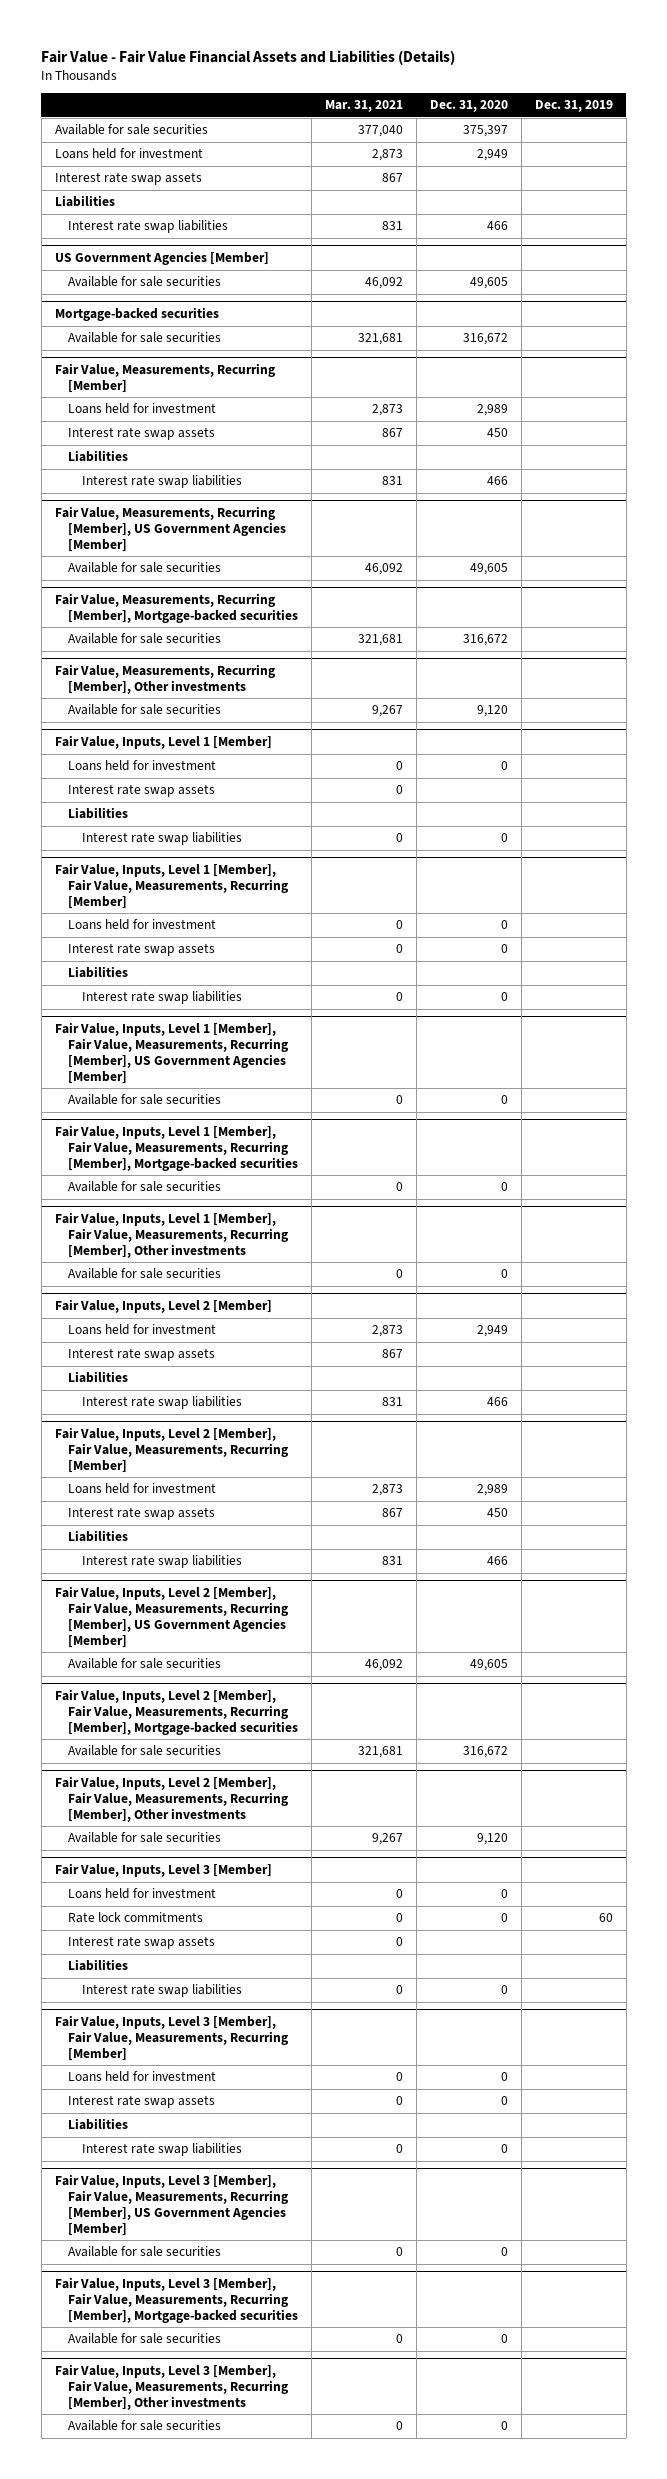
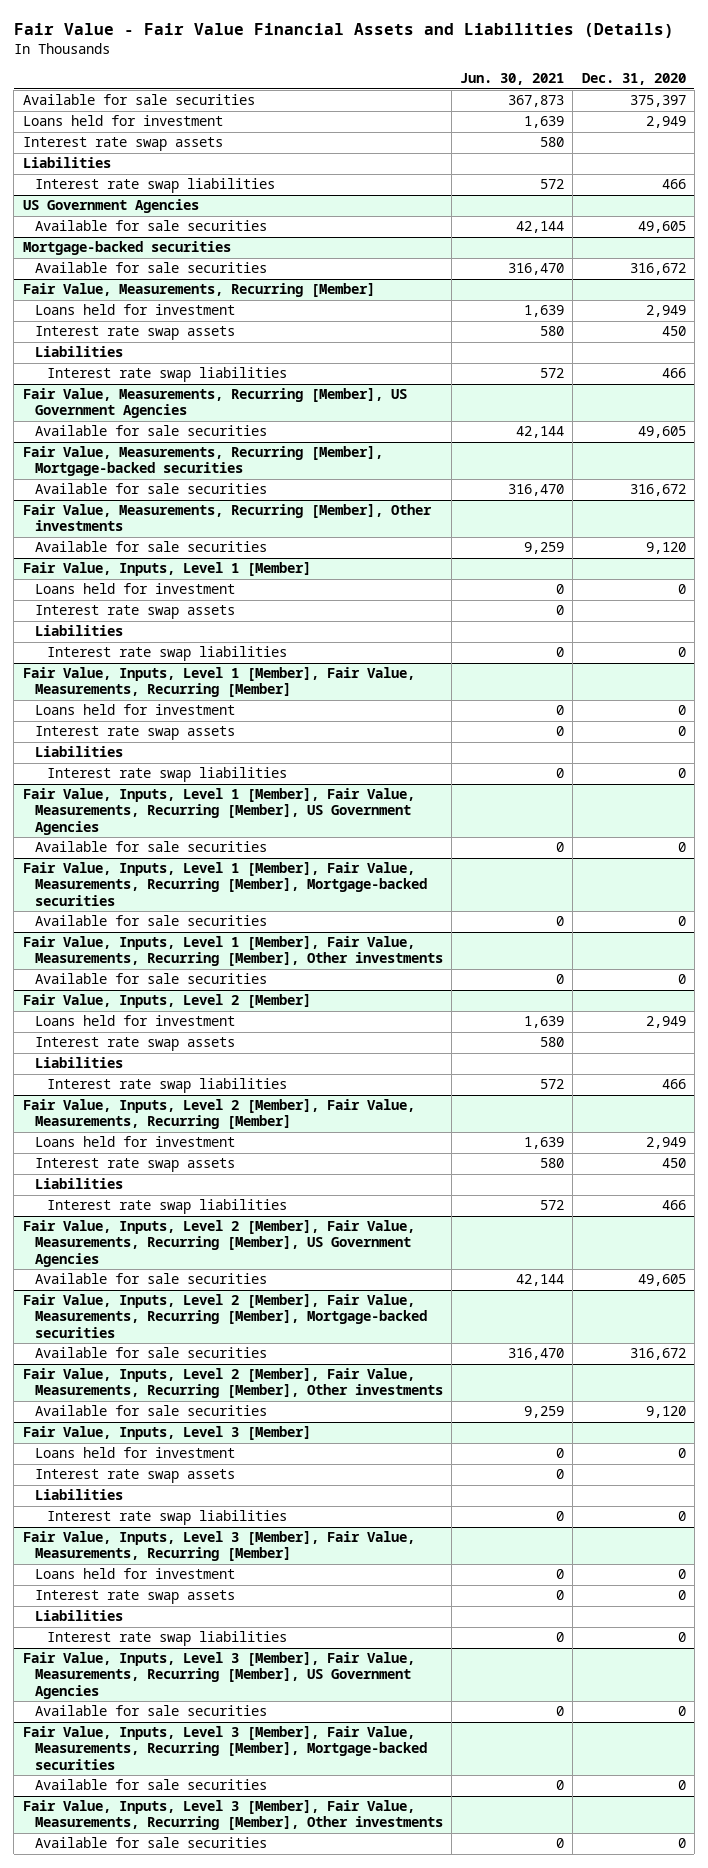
[325,100,404,113] Mar. 31, 2021 -> none
[534,100,613,113] Dec. 31, 2019 -> none
none -> [460,72,565,85] Jun. 30, 2021
[54,251,269,266] US Government Agencies [Member] -> [22,199,199,214] US Government Agencies
[476,404,508,417] 2,989 -> [645,305,686,318] 2,949
[54,506,287,552] Fair Value, Measurements, Recurring [Member], US Government Agencies [Member] -> [22,388,407,419] Fair Value, Measurements, Recurring [Member], US Government Agencies
[54,1022,289,1084] Fair Value, Inputs, Level 1 [Member], Fair Value, Measurements, Recurring [Member], US Government Agencies [Member] -> [22,788,415,835] Fair Value, Inputs, Level 1 [Member], Fair Value, Measurements, Recurring [Member], US Government Agencies
[476,1484,508,1497] 2,989 -> [645,1137,686,1150] 2,949
[54,1586,289,1648] Fair Value, Inputs, Level 2 [Member], Fair Value, Measurements, Recurring [Member], US Government Agencies [Member] -> [22,1220,415,1267] Fair Value, Inputs, Level 2 [Member], Fair Value, Measurements, Recurring [Member], US Government Agencies
[68,1912,204,1924] Rate lock commitments -> none
[54,2174,289,2236] Fair Value, Inputs, Level 3 [Member], Fair Value, Measurements, Recurring [Member], US Government Agencies [Member] -> [22,1652,415,1699] Fair Value, Inputs, Level 3 [Member], Fair Value, Measurements, Recurring [Member], US Government Agencies

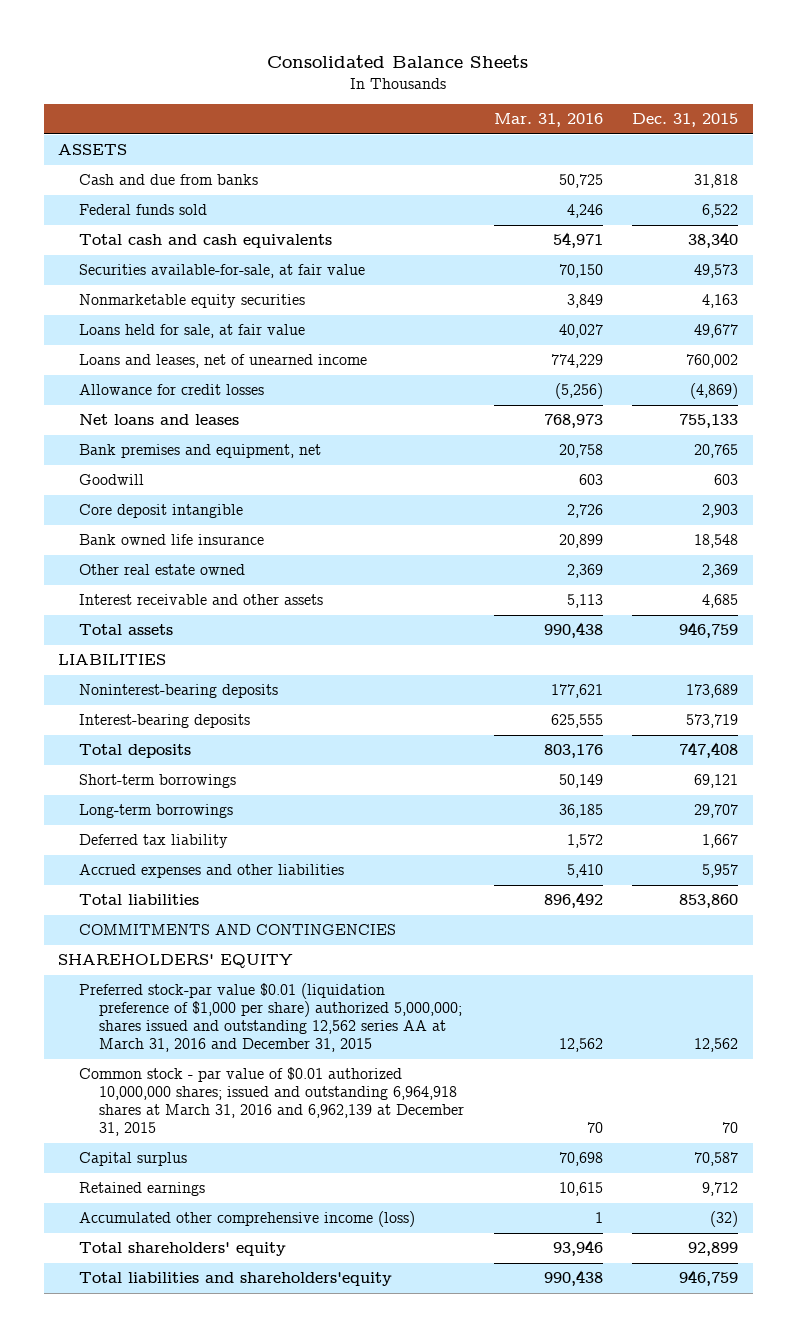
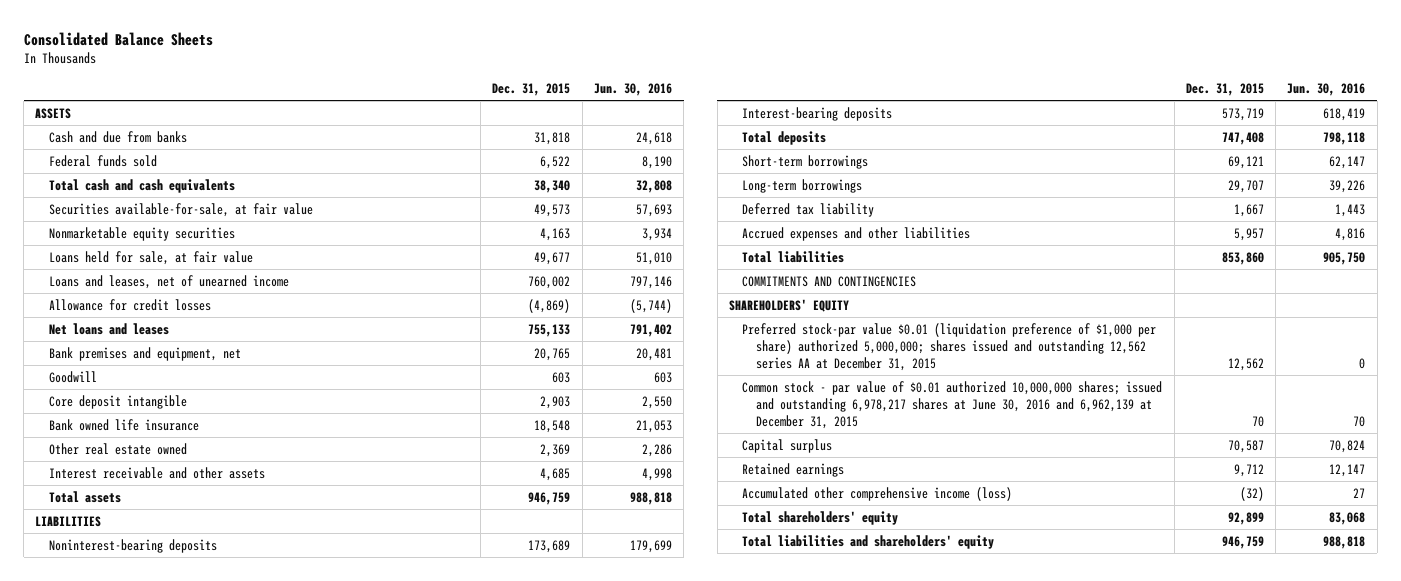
[493,113,603,128] Mar. 31, 2016 -> none
none -> [593,82,672,96] Jun. 30, 2016
[78,983,462,1053] Preferred stock-par value $0.01 (liquidation preference of $1,000 per share) authorized 5,000,000; shares issued and outstanding 12,562 series AA at March 31, 2016 and December 31, 2015 -> [742,322,1157,372] Preferred stock-par value $0.01 (liquidation preference of $1,000 per share) authorized 5,000,000; shares issued and outstanding 12,562 series AA at December 31, 2015
[78,1067,464,1137] Common stock - par value of $0.01 authorized 10,000,000 shares; issued and outstanding 6,964,918 shares at March 31, 2016 and 6,962,139 at December 31, 2015 -> [742,380,1163,430] Common stock - par value of $0.01 authorized 10,000,000 shares; issued and outstanding 6,978,217 shares at June 30, 2016 and 6,962,139 at December 31, 2015
[78,1272,392,1287] Total liabilities and shareholders'equity -> [742,534,995,549] Total liabilities and shareholders' equity

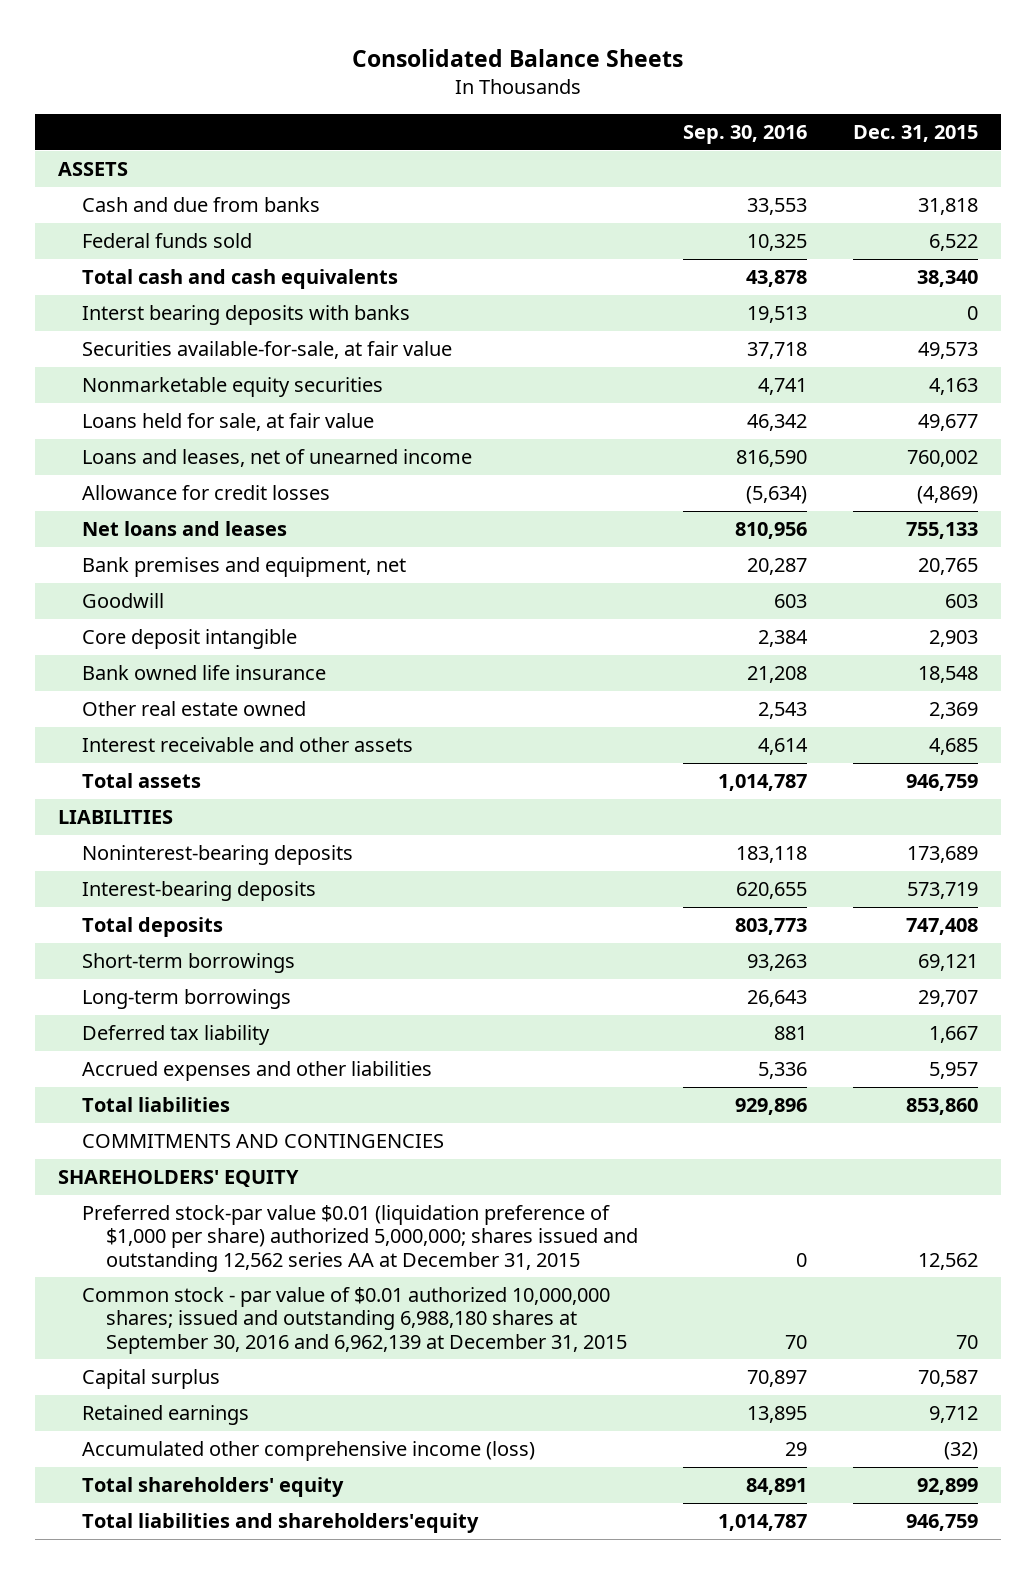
[593,82,672,96] Jun. 30, 2016 -> none
none -> [683,124,808,144] Sep. 30, 2016
none -> [81,305,410,326] Interst bearing deposits with banks
[742,380,1163,430] Common stock - par value of $0.01 authorized 10,000,000 shares; issued and outstanding 6,978,217 shares at June 30, 2016 and 6,962,139 at December 31, 2015 -> [81,1287,627,1354] Common stock - par value of $0.01 authorized 10,000,000 shares; issued and outstanding 6,988,180 shares at September 30, 2016 and 6,962,139 at December 31, 2015
[742,534,995,549] Total liabilities and shareholders' equity -> [81,1513,479,1534] Total liabilities and shareholders'equity

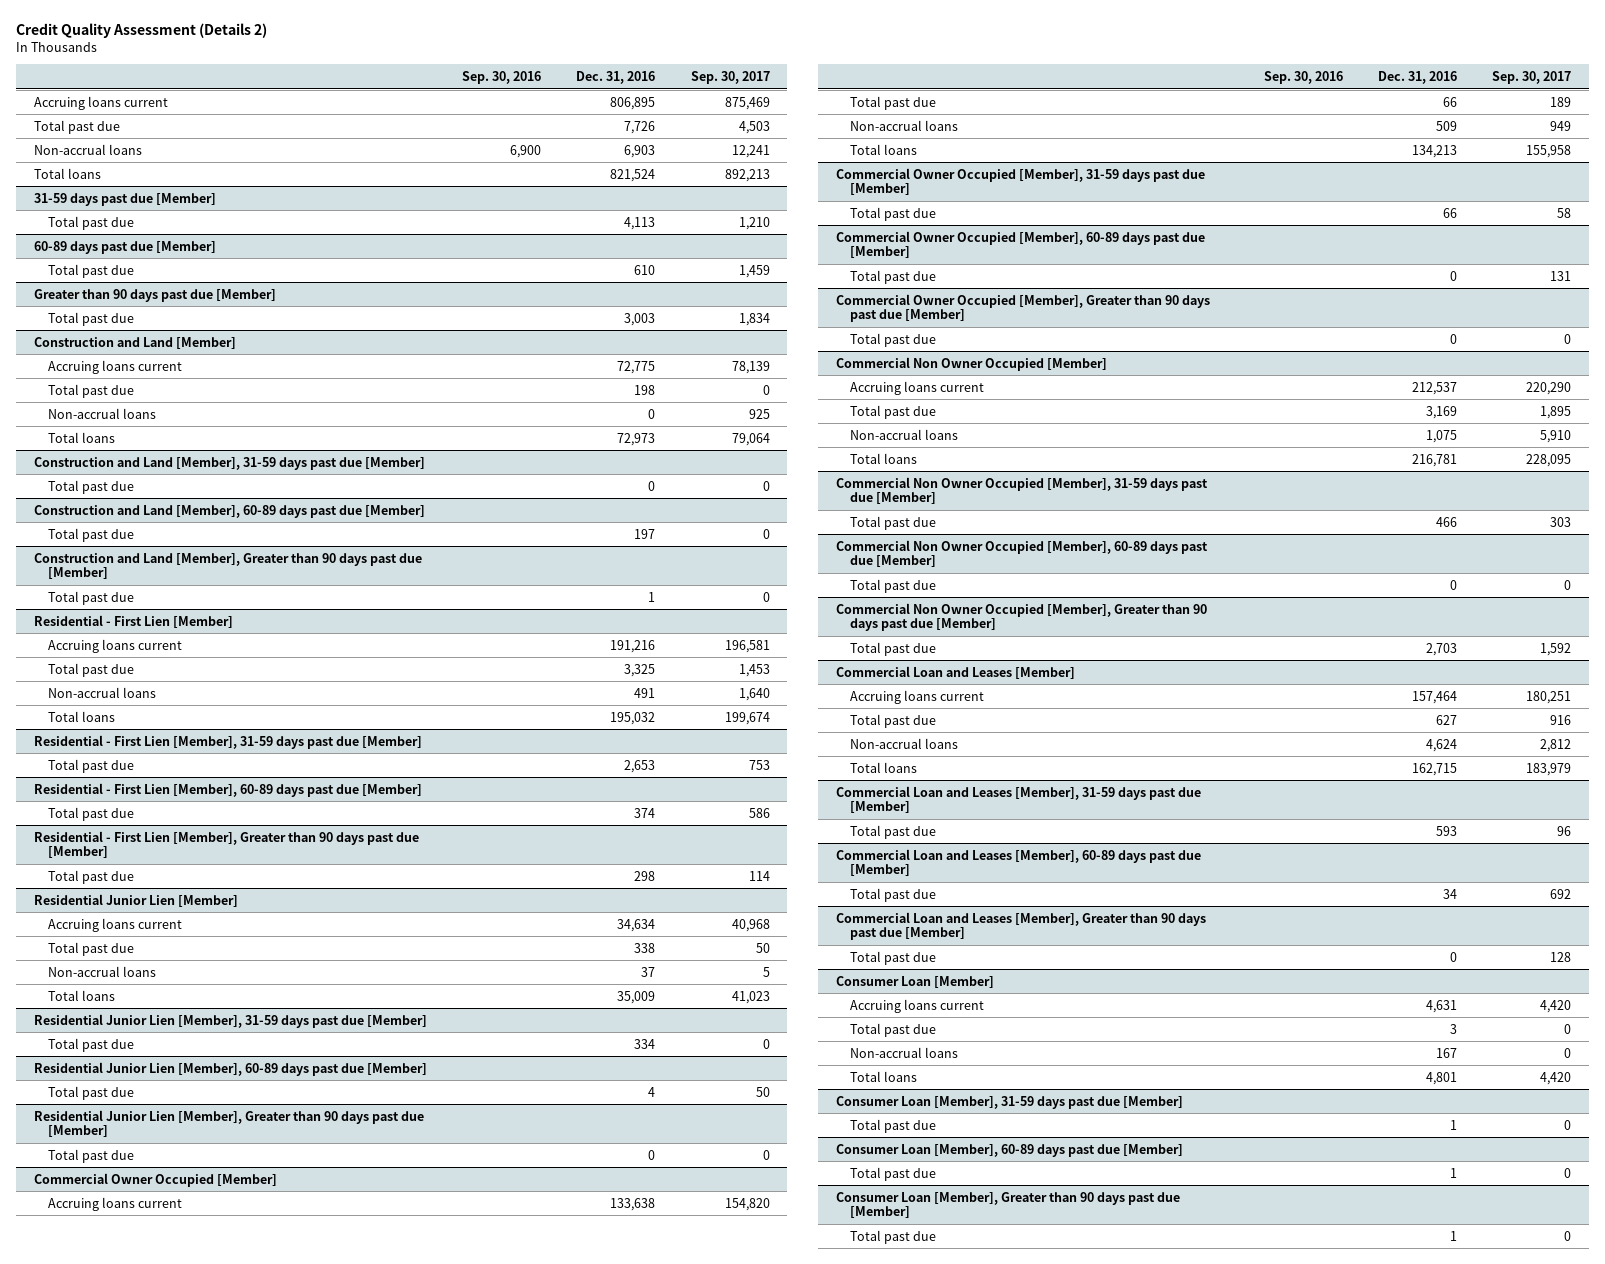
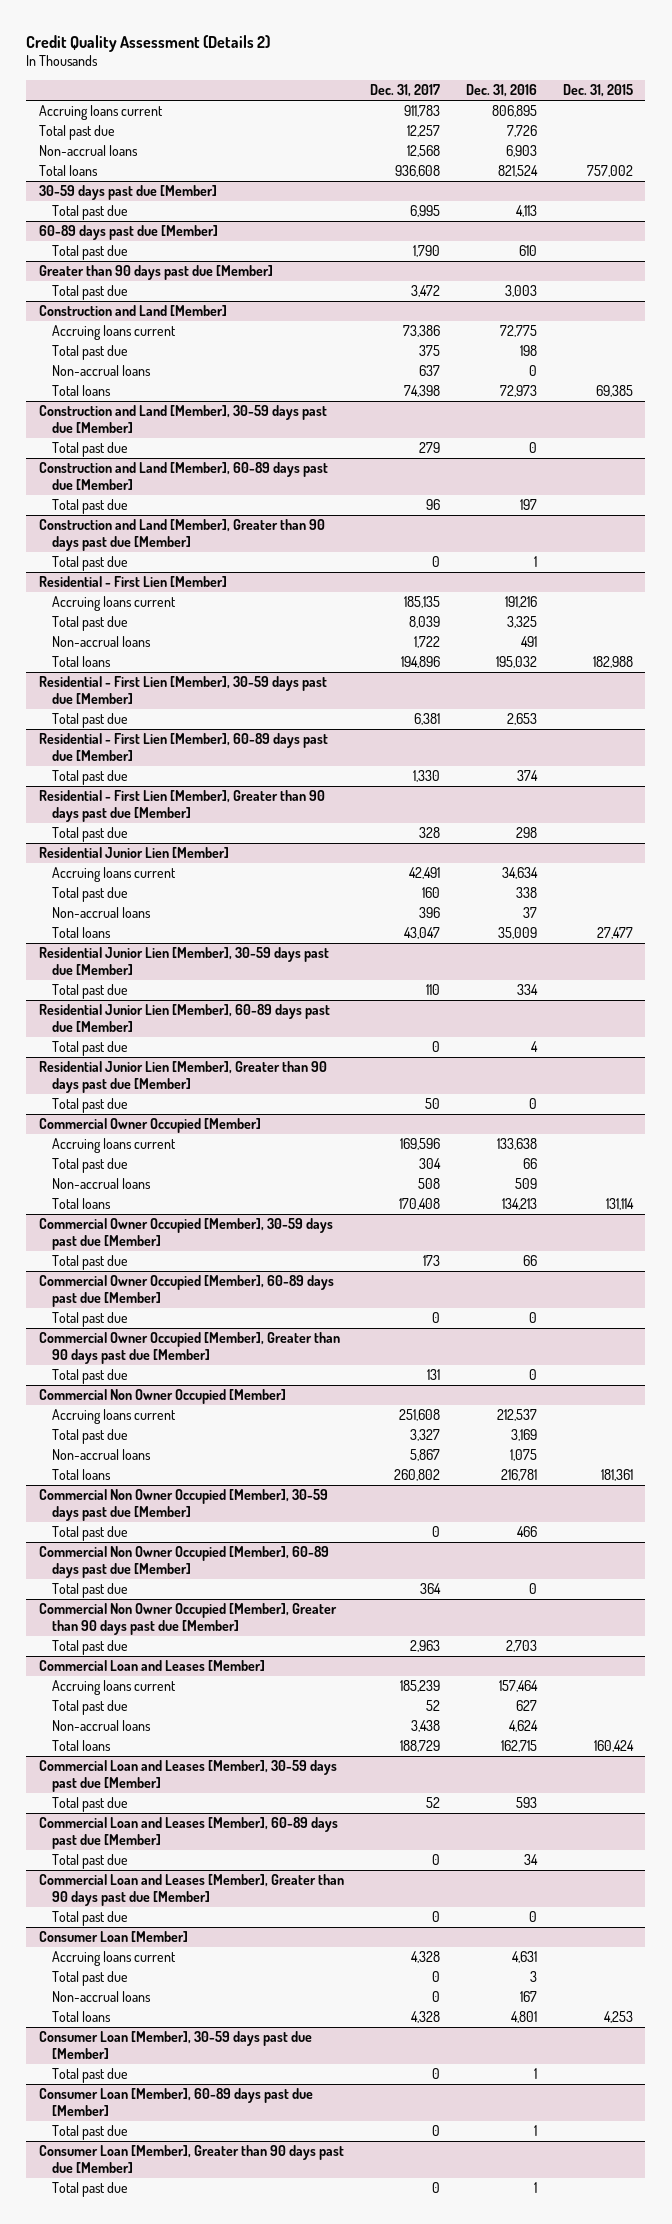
[462,71,542,85] Sep. 30, 2016 -> none
[690,71,770,85] Sep. 30, 2017 -> none
none -> [369,84,440,98] Dec. 31, 2017
none -> [562,84,633,98] Dec. 31, 2015
[34,192,217,206] 31-59 days past due [Member] -> [39,185,218,201] 30-59 days past due [Member]
[34,456,426,470] Construction and Land [Member], 31-59 days past due [Member] -> [39,405,328,434] Construction and Land [Member], 30-59 days past due [Member]
[34,734,423,749] Residential - First Lien [Member], 31-59 days past due [Member] -> [39,676,328,705] Residential - First Lien [Member], 30-59 days past due [Member]
[34,1013,428,1028] Residential Junior Lien [Member], 31-59 days past due [Member] -> [39,947,330,976] Residential Junior Lien [Member], 30-59 days past due [Member]
[835,167,1205,196] Commercial Owner Occupied [Member], 31-59 days past due [Member] -> [39,1218,334,1251] Commercial Owner Occupied [Member], 30-59 days past due [Member]
[835,476,1208,505] Commercial Non Owner Occupied [Member], 31-59 days past due [Member] -> [39,1489,329,1522] Commercial Non Owner Occupied [Member], 30-59 days past due [Member]
[835,785,1201,814] Commercial Loan and Leases [Member], 31-59 days past due [Member] -> [39,1760,338,1793] Commercial Loan and Leases [Member], 30-59 days past due [Member]
[835,1095,1183,1109] Consumer Loan [Member], 31-59 days past due [Member] -> [39,2031,313,2060] Consumer Loan [Member], 30-59 days past due [Member]

